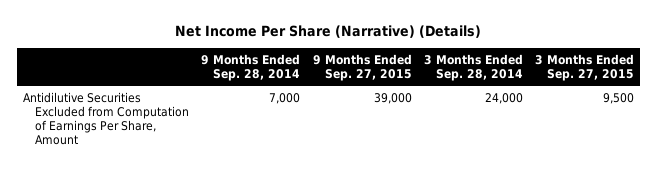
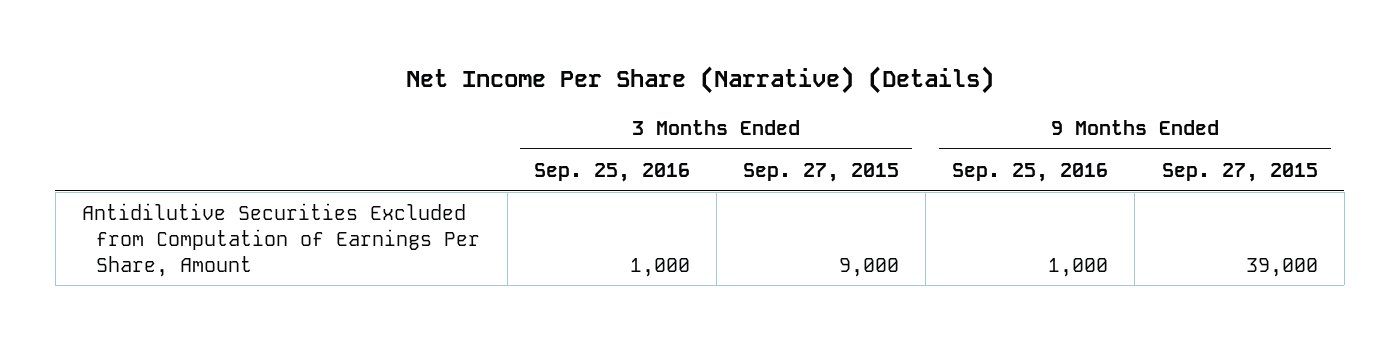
[201,53,301,81] 9 Months Ended Sep. 28, 2014 -> none
[423,53,523,81] 3 Months Ended Sep. 28, 2014 -> none
none -> [533,162,690,182] Sep. 25, 2016
none -> [952,162,1109,182] Sep. 25, 2016
[603,93,635,105] 9,500 -> [839,257,900,277] 9,000

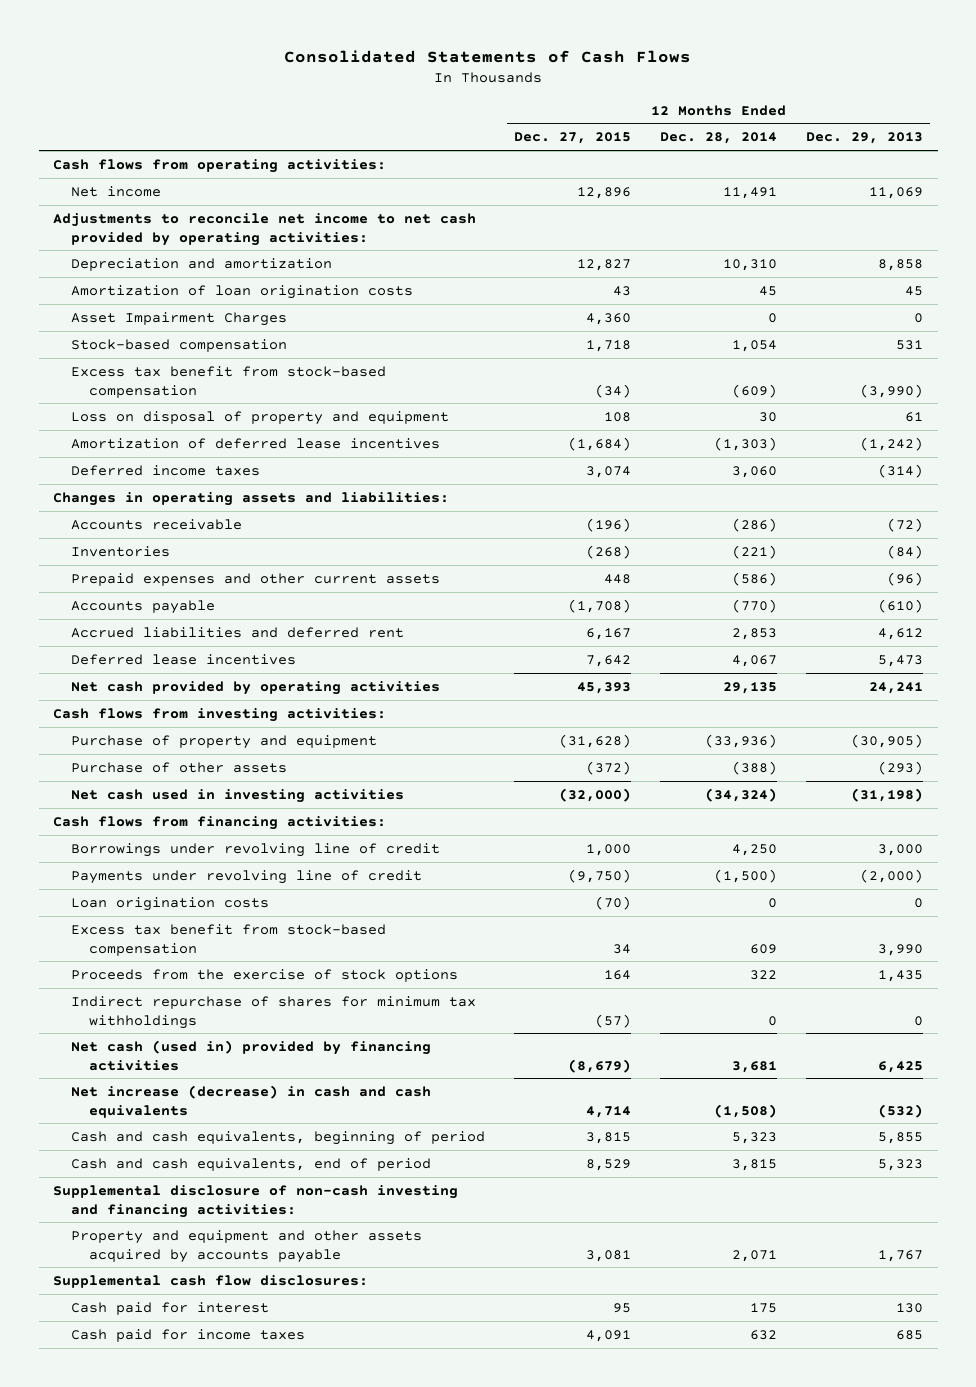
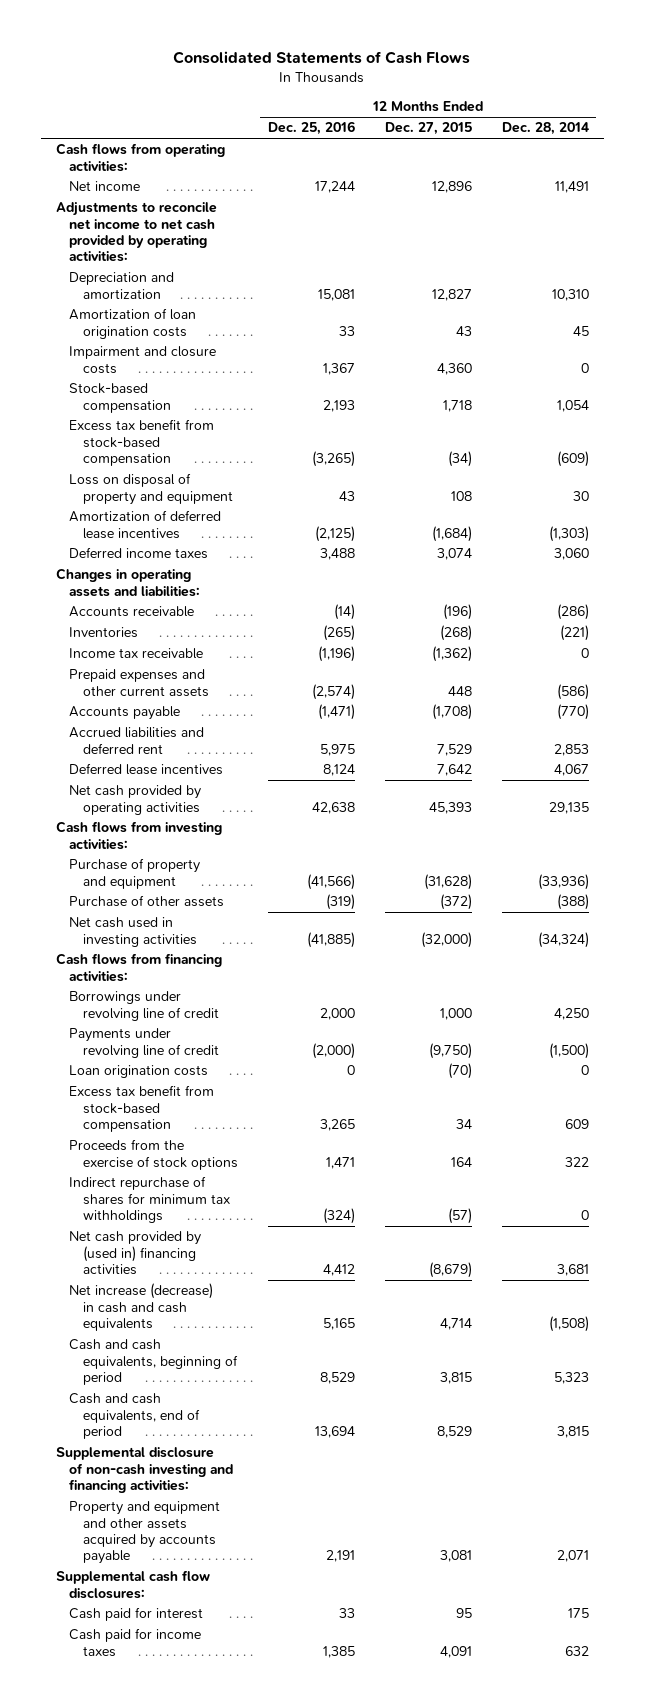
[806,132,924,145] Dec. 29, 2013 -> none
none -> [267,121,355,136] Dec. 25, 2016
[71,311,288,326] Asset Impairment Charges -> [69,346,217,374] Impairment and closure costs
none -> [69,648,204,660] Income tax receivable
[586,627,632,640] 6,167 -> [436,743,472,756] 7,529
[71,1039,432,1071] Net cash (used in) provided by financing activities -> [69,1231,202,1275] Net cash provided by (used in) financing activities

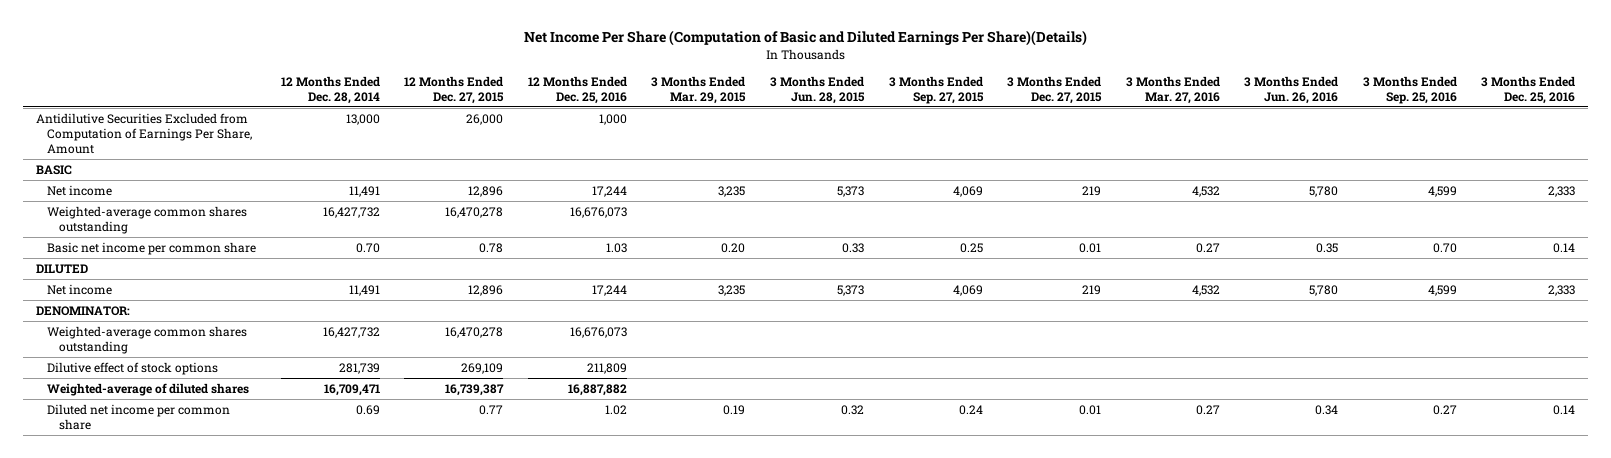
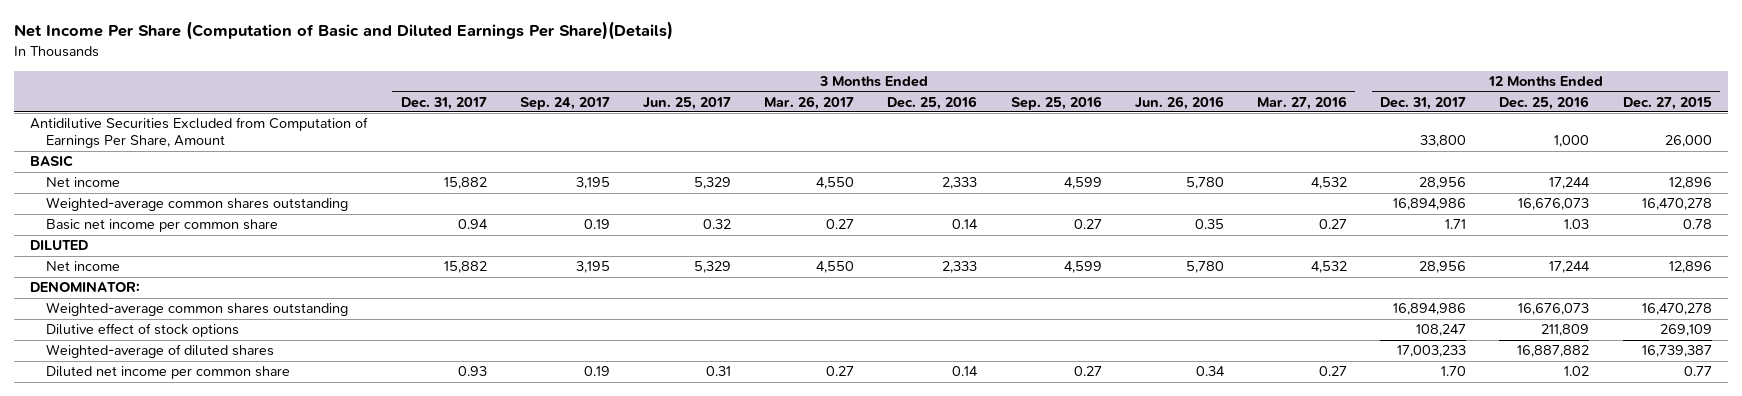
[280,75,380,104] 12 Months Ended Dec. 28, 2014 -> none
[651,75,747,104] 3 Months Ended Mar. 29, 2015 -> none
[769,75,865,104] 3 Months Ended Jun. 28, 2015 -> none
[888,75,984,104] 3 Months Ended Sep. 27, 2015 -> none
[1007,75,1103,104] 3 Months Ended Dec. 27, 2015 -> none
none -> [400,96,487,110] Dec. 31, 2017
none -> [519,96,610,110] Sep. 24, 2017
none -> [643,96,732,110] Jun. 25, 2017
none -> [764,95,855,110] Mar. 26, 2017
none -> [1380,96,1467,110] Dec. 31, 2017
[1432,242,1457,253] 0.70 -> [1073,219,1102,230] 0.27

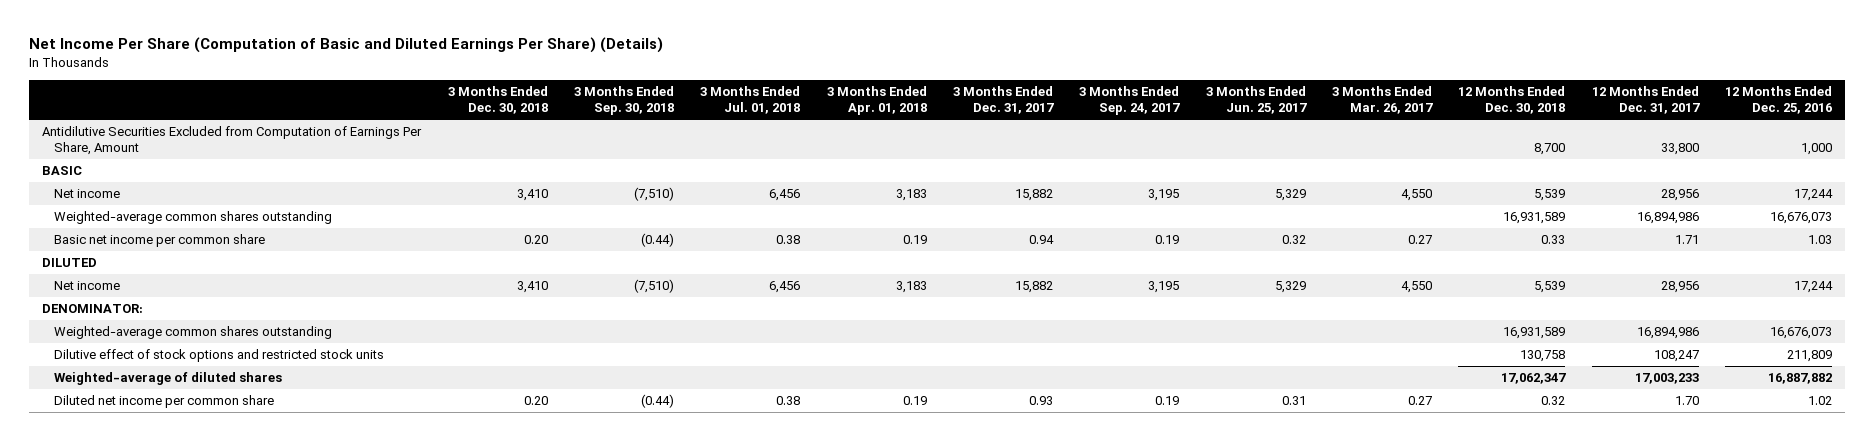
[13,21,673,41] Net Income Per Share (Computation of Basic and Diluted Earnings Per Share)(Details) -> [29,37,664,54] Net Income Per Share (Computation of Basic and Diluted Earnings Per Share) (Details)
[887,95,978,110] Dec. 25, 2016 -> none
[1010,95,1102,110] Sep. 25, 2016 -> none
[1134,95,1224,110] Jun. 26, 2016 -> none
[1256,95,1347,110] Mar. 27, 2016 -> none
[1622,96,1712,110] Dec. 27, 2015 -> none
none -> [447,85,548,115] 3 Months Ended Dec. 30, 2018
none -> [573,85,674,116] 3 Months Ended Sep. 30, 2018
none -> [700,85,801,115] 3 Months Ended Jul. 01, 2018
none -> [826,85,927,116] 3 Months Ended Apr. 01, 2018
none -> [1458,85,1566,115] 12 Months Ended Dec. 30, 2018
[45,323,239,338] Dilutive effect of stock options -> [54,349,385,363] Dilutive effect of stock options and restricted stock units

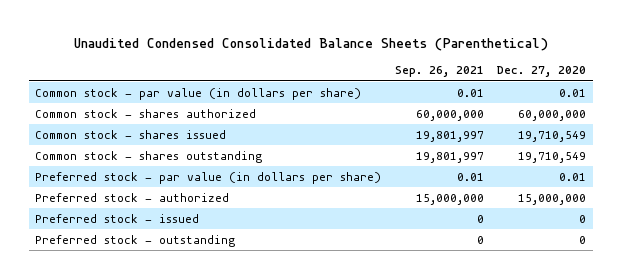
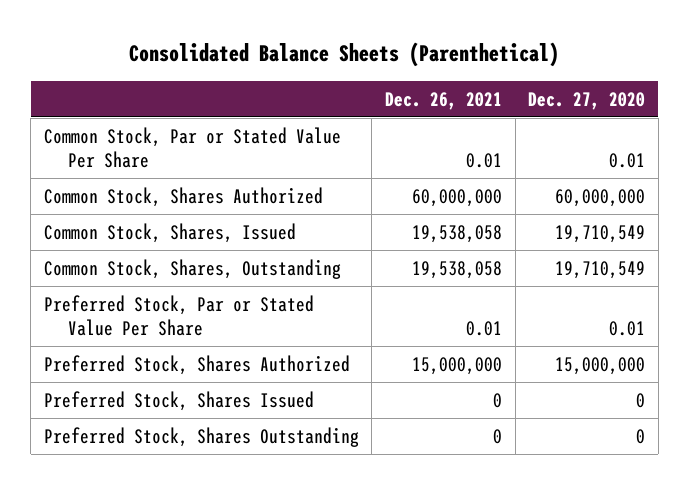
[73,37,548,51] Unaudited Condensed Consolidated Balance Sheets (Parenthetical) -> [129,42,560,68] Consolidated Balance Sheets (Parenthetical)
[394,66,484,78] Sep. 26, 2021 -> none
none -> [384,91,502,110] Dec. 26, 2021
[35,87,362,100] Common stock - par value (in dollars per share) -> [43,126,341,168] Common Stock, Par or Stated Value Per Share
[35,108,257,118] Common stock - shares authorized -> [43,186,323,207] Common Stock, Shares Authorized
[35,129,227,139] Common stock - shares issued -> [43,222,296,243] Common Stock, Shares, Issued
[35,150,263,163] Common stock - shares outstanding -> [43,258,341,279] Common Stock, Shares, Outstanding
[35,171,382,184] Preferred stock - par value (in dollars per share) -> [43,294,314,336] Preferred Stock, Par or Stated Value Per Share
[35,192,230,202] Preferred stock - authorized -> [43,354,350,375] Preferred Stock, Shares Authorized
[35,213,200,223] Preferred stock - issued -> [43,390,314,411] Preferred Stock, Shares Issued
[35,234,236,247] Preferred stock - outstanding -> [43,426,359,447] Preferred Stock, Shares Outstanding

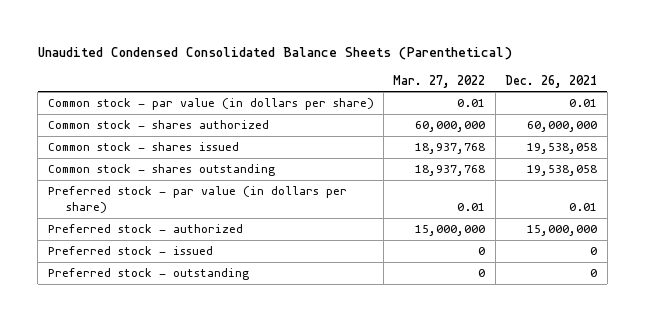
[129,42,560,68] Consolidated Balance Sheets (Parenthetical) -> [37,46,512,60] Unaudited Condensed Consolidated Balance Sheets (Parenthetical)
[528,91,646,110] Dec. 27, 2020 -> none
none -> [393,74,486,88] Mar. 27, 2022
[43,126,341,168] Common Stock, Par or Stated Value Per Share -> [47,98,374,111] Common stock - par value (in dollars per share)
[43,186,323,207] Common Stock, Shares Authorized -> [47,120,269,130] Common stock - shares authorized
[43,222,296,243] Common Stock, Shares, Issued -> [47,142,239,152] Common stock - shares issued
[43,258,341,279] Common Stock, Shares, Outstanding -> [47,164,275,177] Common stock - shares outstanding
[43,294,314,336] Preferred Stock, Par or Stated Value Per Share -> [47,186,347,214] Preferred stock - par value (in dollars per share)
[43,354,350,375] Preferred Stock, Shares Authorized -> [47,224,243,234] Preferred stock - authorized
[43,390,314,411] Preferred Stock, Shares Issued -> [47,246,213,256] Preferred stock - issued
[43,426,359,447] Preferred Stock, Shares Outstanding -> [47,268,249,281] Preferred stock - outstanding

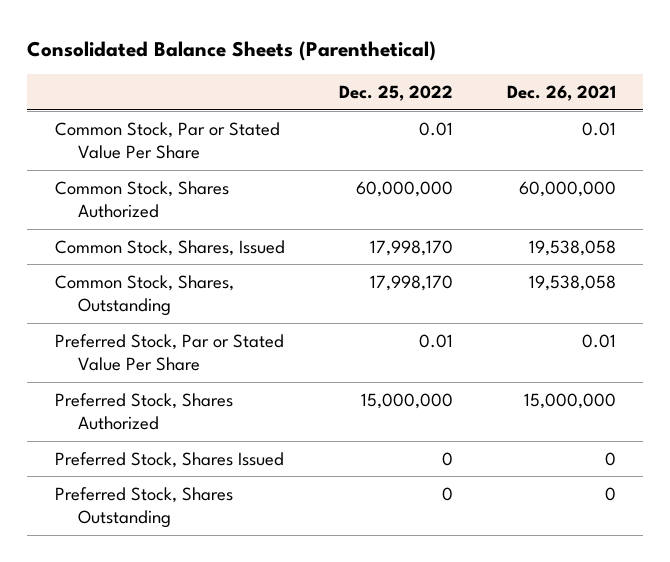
[37,46,512,60] Unaudited Condensed Consolidated Balance Sheets (Parenthetical) -> [27,40,437,61] Consolidated Balance Sheets (Parenthetical)
[393,74,486,88] Mar. 27, 2022 -> none
none -> [338,85,453,102] Dec. 25, 2022
[47,98,374,111] Common stock - par value (in dollars per share) -> [54,121,280,160] Common Stock, Par or Stated Value Per Share
[47,120,269,130] Common stock - shares authorized -> [54,180,229,219] Common Stock, Shares Authorized
[47,142,239,152] Common stock - shares issued -> [54,239,285,256] Common Stock, Shares, Issued
[47,164,275,177] Common stock - shares outstanding -> [54,274,234,317] Common Stock, Shares, Outstanding
[47,186,347,214] Preferred stock - par value (in dollars per share) -> [54,333,284,372] Preferred Stock, Par or Stated Value Per Share
[47,224,243,234] Preferred stock - authorized -> [54,392,233,431] Preferred Stock, Shares Authorized
[47,246,213,256] Preferred stock - issued -> [54,451,284,468] Preferred Stock, Shares Issued
[47,268,249,281] Preferred stock - outstanding -> [54,486,233,529] Preferred Stock, Shares Outstanding

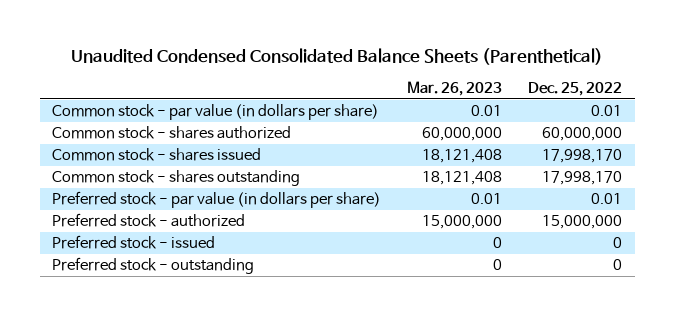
[27,40,437,61] Consolidated Balance Sheets (Parenthetical) -> [71,48,604,66] Unaudited Condensed Consolidated Balance Sheets (Parenthetical)
[506,85,616,102] Dec. 26, 2021 -> none
none -> [407,80,503,96] Mar. 26, 2023
[54,121,280,160] Common Stock, Par or Stated Value Per Share -> [52,104,380,121] Common stock - par value (in dollars per share)
[54,180,229,219] Common Stock, Shares Authorized -> [52,126,292,140] Common stock - shares authorized
[54,239,285,256] Common Stock, Shares, Issued -> [52,148,262,162] Common stock - shares issued
[54,274,234,317] Common Stock, Shares, Outstanding -> [52,170,301,187] Common stock - shares outstanding
[54,333,284,372] Preferred Stock, Par or Stated Value Per Share -> [52,191,382,209] Preferred stock - par value (in dollars per share)
[54,392,233,431] Preferred Stock, Shares Authorized -> [52,213,246,228] Preferred stock - authorized
[54,451,284,468] Preferred Stock, Shares Issued -> [52,235,216,250] Preferred stock - issued
[54,486,233,529] Preferred Stock, Shares Outstanding -> [52,257,255,275] Preferred stock - outstanding

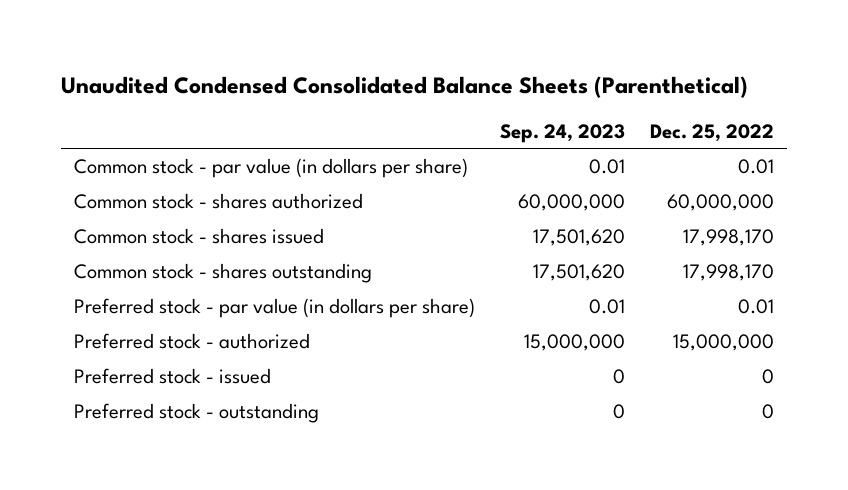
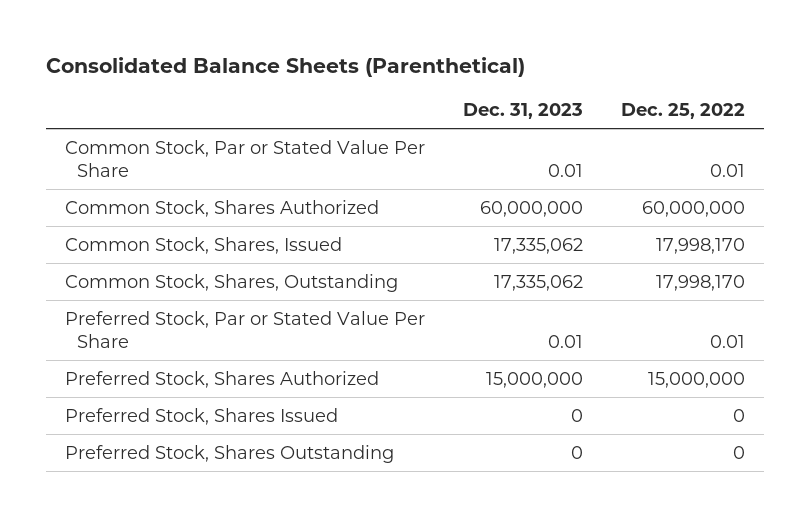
[60,75,748,98] Unaudited Condensed Consolidated Balance Sheets (Parenthetical) -> [45,57,525,78] Consolidated Balance Sheets (Parenthetical)
[499,123,625,143] Sep. 24, 2023 -> none
none -> [462,103,583,120] Dec. 31, 2023
[73,158,468,179] Common stock - par value (in dollars per share) -> [64,139,425,177] Common Stock, Par or Stated Value Per Share
[73,193,363,210] Common stock - shares authorized -> [64,199,379,217] Common Stock, Shares Authorized
[73,228,324,245] Common stock - shares issued -> [64,236,342,254] Common Stock, Shares, Issued
[73,263,372,284] Common stock - shares outstanding -> [64,273,398,292] Common Stock, Shares, Outstanding
[73,298,475,319] Preferred stock - par value (in dollars per share) -> [64,310,425,348] Preferred Stock, Par or Stated Value Per Share
[73,333,310,350] Preferred stock - authorized -> [64,370,379,388] Preferred Stock, Shares Authorized
[73,368,271,385] Preferred stock - issued -> [64,407,338,425] Preferred Stock, Shares Issued
[73,403,319,424] Preferred stock - outstanding -> [64,444,394,463] Preferred Stock, Shares Outstanding

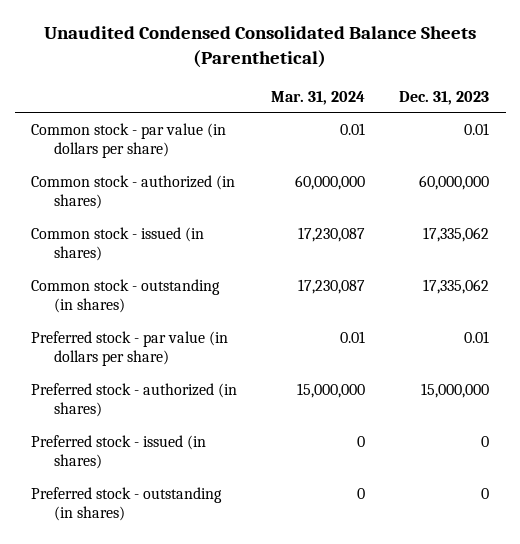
[45,57,525,78] Consolidated Balance Sheets (Parenthetical) -> [44,26,477,69] Unaudited Condensed Consolidated Balance Sheets (Parenthetical)
[620,103,745,120] Dec. 25, 2022 -> none
none -> [271,90,366,105] Mar. 31, 2024
[64,139,425,177] Common Stock, Par or Stated Value Per Share -> [31,122,227,159] Common stock - par value (in dollars per share)
[64,199,379,217] Common Stock, Shares Authorized -> [31,174,236,210] Common stock - authorized (in shares)
[64,236,342,254] Common Stock, Shares, Issued -> [31,226,205,262] Common stock - issued (in shares)
[64,273,398,292] Common Stock, Shares, Outstanding -> [31,278,221,314] Common stock - outstanding (in shares)
[64,310,425,348] Preferred Stock, Par or Stated Value Per Share -> [31,330,229,367] Preferred stock - par value (in dollars per share)
[64,370,379,388] Preferred Stock, Shares Authorized -> [31,382,238,418] Preferred stock - authorized (in shares)
[64,407,338,425] Preferred Stock, Shares Issued -> [31,434,207,470] Preferred stock - issued (in shares)
[64,444,394,463] Preferred Stock, Shares Outstanding -> [31,486,223,522] Preferred stock - outstanding (in shares)

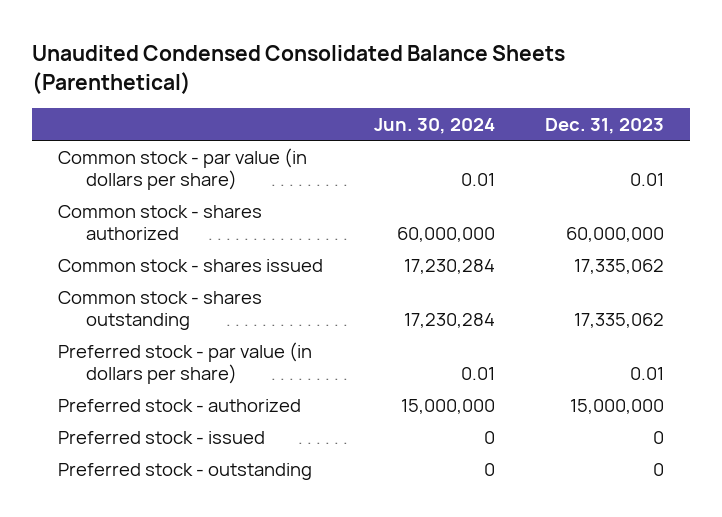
[271,90,366,105] Mar. 31, 2024 -> none
none -> [373,117,495,134] Jun. 30, 2024
[31,174,236,210] Common stock - authorized (in shares) -> [57,204,262,240] Common stock - shares authorized
[31,226,205,262] Common stock - issued (in shares) -> [57,258,323,272] Common stock - shares issued
[31,278,221,314] Common stock - outstanding (in shares) -> [57,290,262,330] Common stock - shares outstanding
[31,382,238,418] Preferred stock - authorized (in shares) -> [57,398,301,412] Preferred stock - authorized
[31,434,207,470] Preferred stock - issued (in shares) -> [57,430,265,444] Preferred stock - issued
[31,486,223,522] Preferred stock - outstanding (in shares) -> [57,462,312,480] Preferred stock - outstanding

